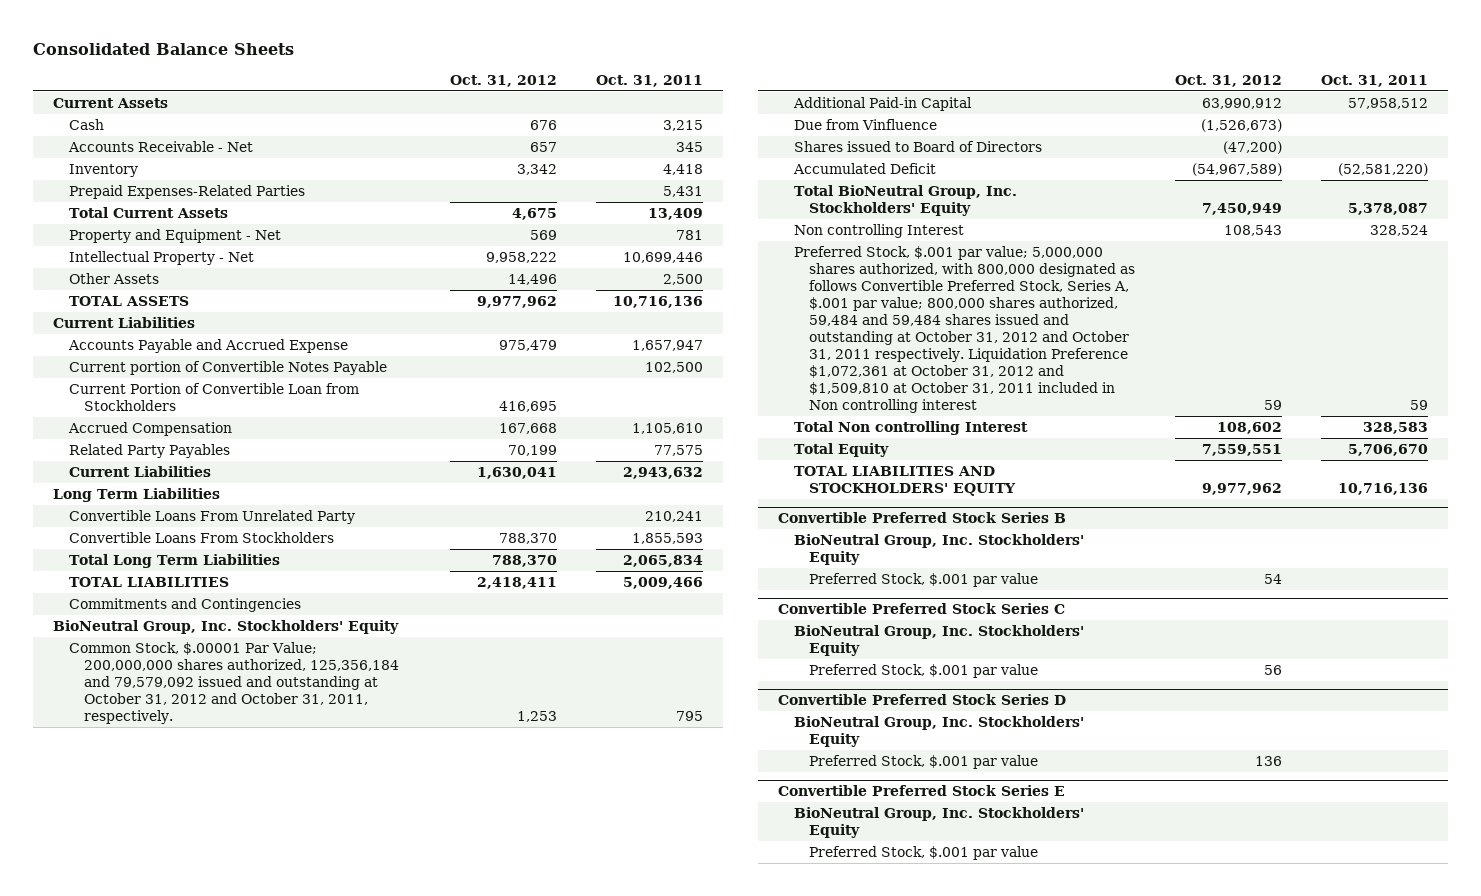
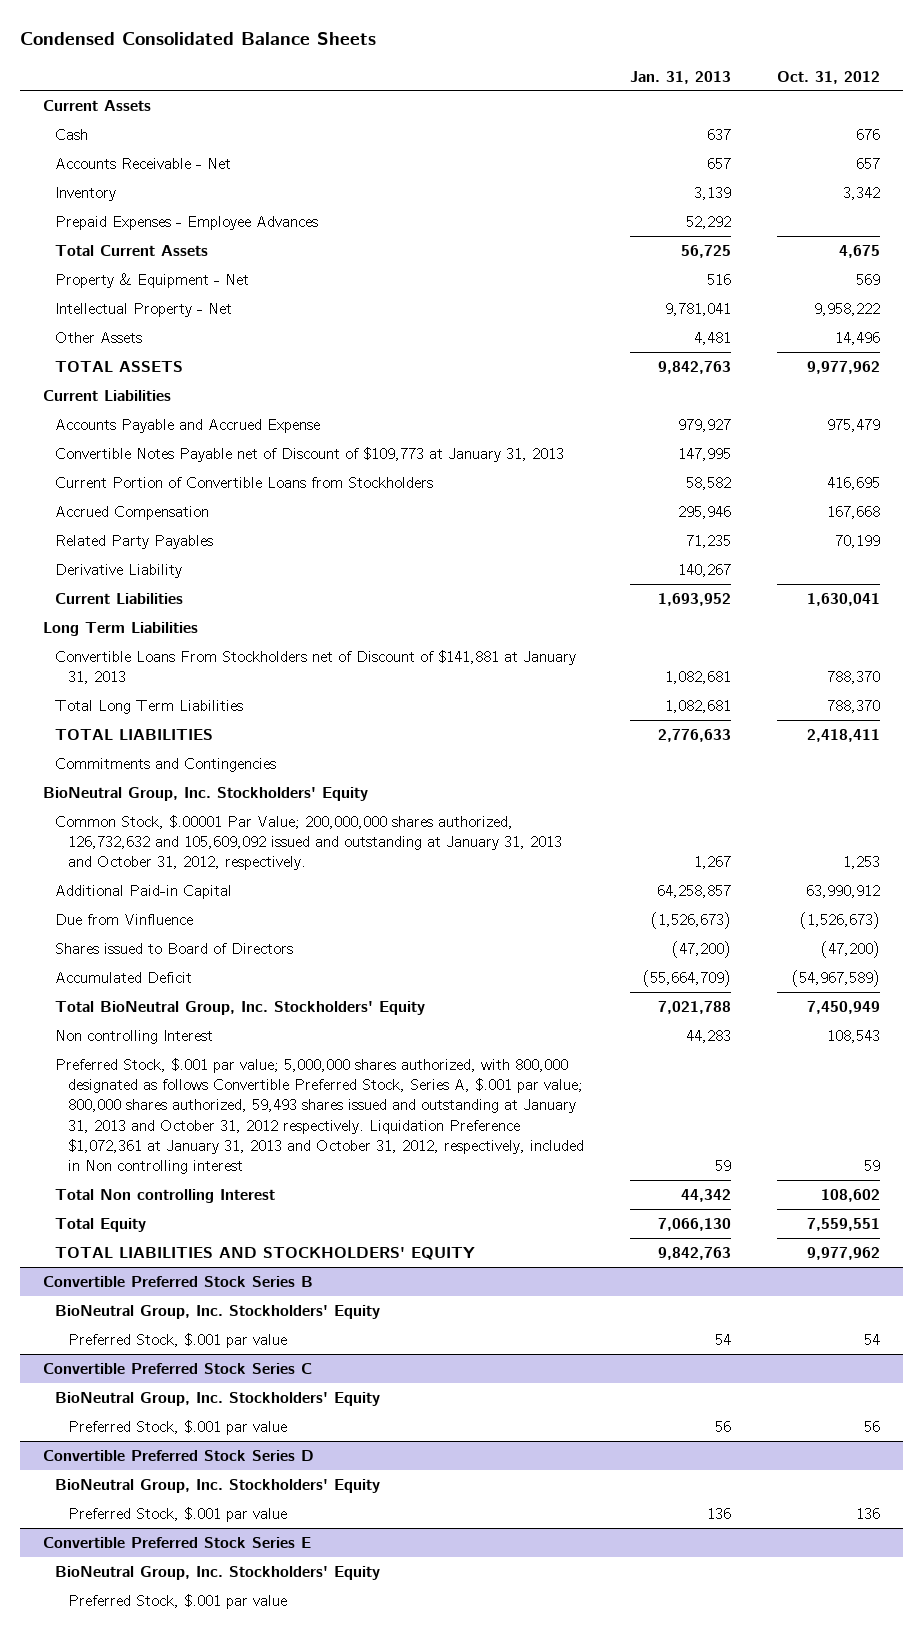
[33,42,295,55] Consolidated Balance Sheets -> [20,32,377,46] Condensed Consolidated Balance Sheets
[596,74,704,87] Oct. 31, 2011 -> none
none -> [629,70,731,84] Jan. 31, 2013
[68,184,305,199] Prepaid Expenses-Related Parties -> none
none -> [55,216,319,231] Prepaid Expenses - Employee Advances
[68,228,281,243] Property and Equipment - Net -> [55,273,250,289] Property & Equipment - Net
[68,360,387,375] Current portion of Convertible Notes Payable -> [55,447,565,463] Convertible Notes Payable net of Discount of $109,773 at January 31, 2013
[68,382,359,411] Current Portion of Convertible Loan from Stockholders -> [55,477,434,489] Current Portion of Convertible Loans from Stockholders
none -> [55,564,183,579] Derivative Liability
[68,509,355,524] Convertible Loans From Unrelated Party -> none
[68,531,334,543] Convertible Loans From Stockholders -> [55,650,577,685] Convertible Loans From Stockholders net of Discount of $141,881 at January 31, 2013
[68,641,400,724] Common Stock, $.00001 Par Value; 200,000,000 shares authorized, 125,356,184 and 79,579,092 issued and outstanding at October 31, 2012 and October 31, 2011, respectively. -> [55,815,562,871] Common Stock, $.00001 Par Value; 200,000,000 shares authorized, 126,732,632 and 105,609,092 issued and outstanding at January 31, 2013 and October 31, 2012, respectively.
[793,245,1136,413] Preferred Stock, $.001 par value; 5,000,000 shares authorized, with 800,000 designated as follows Convertible Preferred Stock, Series A, $.001 par value; 800,000 shares authorized, 59,484 and 59,484 shares issued and outstanding at October 31, 2012 and October 31, 2011 respectively. Liquidation Preference $1,072,361 at October 31, 2012 and $1,509,810 at October 31, 2011 included in Non controlling interest -> [55,1058,584,1174] Preferred Stock, $.001 par value; 5,000,000 shares authorized, with 800,000 designated as follows Convertible Preferred Stock, Series A, $.001 par value; 800,000 shares authorized, 59,493 shares issued and outstanding at January 31, 2013 and October 31, 2012 respectively. Liquidation Preference $1,072,361 at January 31, 2013 and October 31, 2012, respectively, included in Non controlling interest

